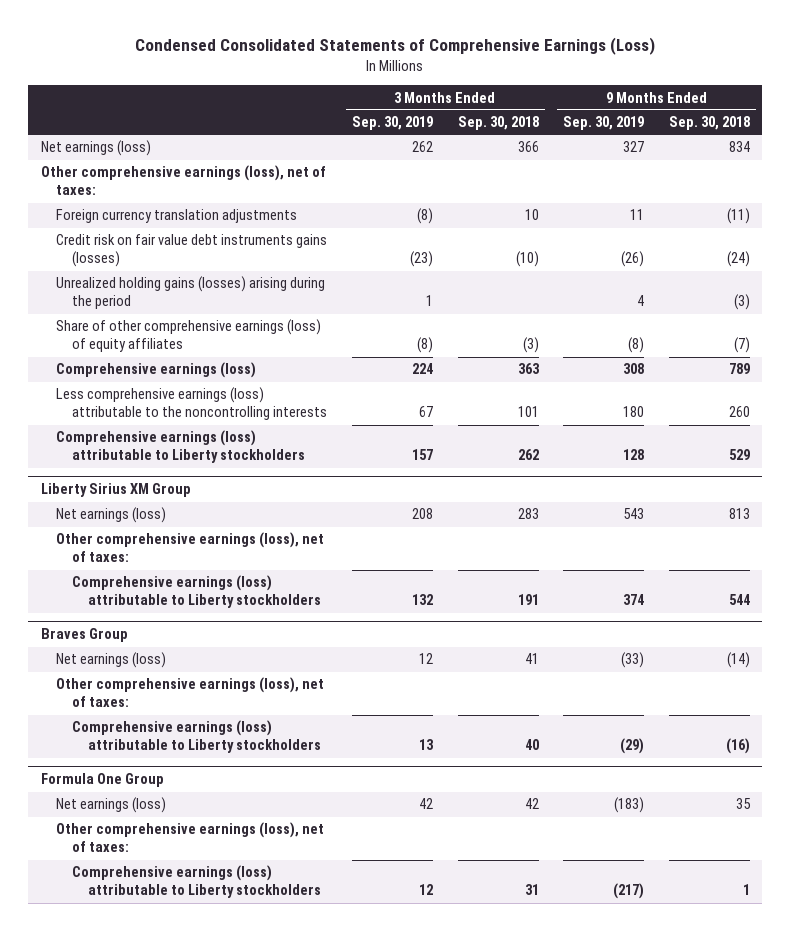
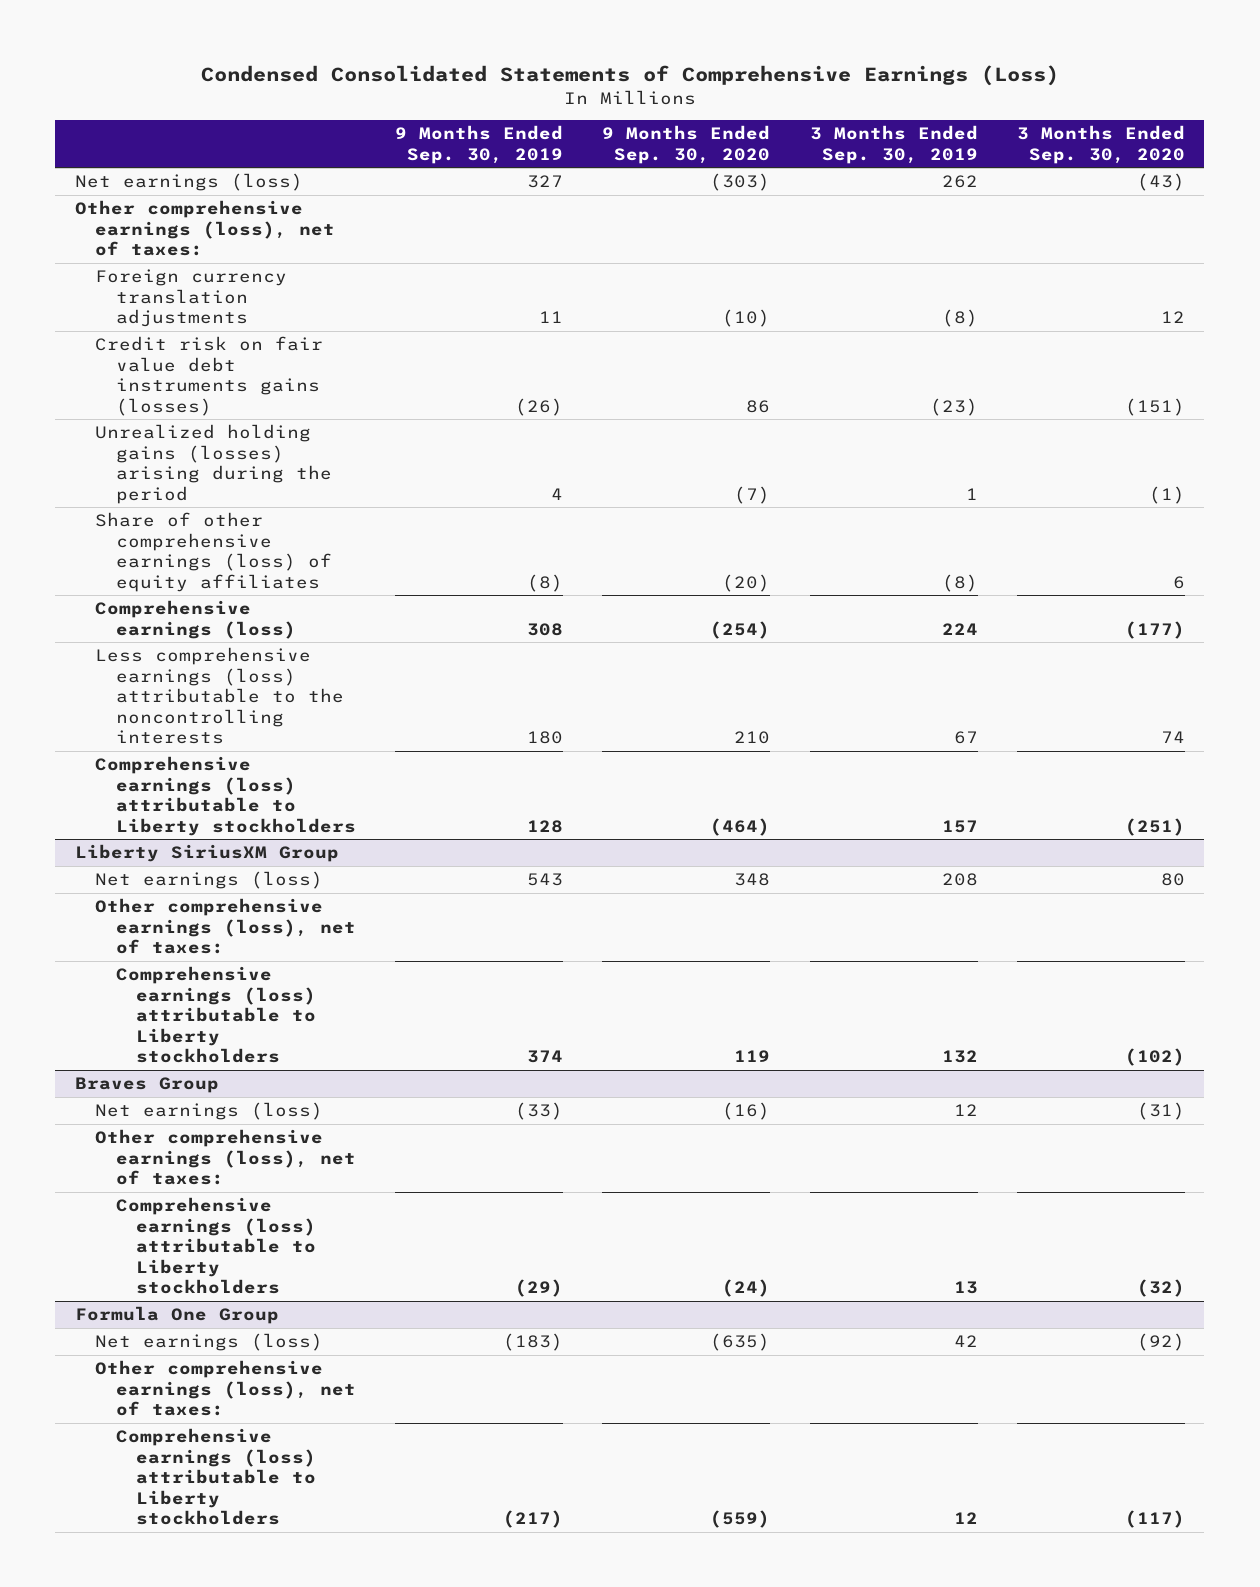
[457,116,539,131] Sep. 30, 2018 -> none
[669,116,751,131] Sep. 30, 2018 -> none
none -> [602,125,771,164] 9 Months Ended Sep. 30, 2020
none -> [1016,125,1185,164] 3 Months Ended Sep. 30, 2020
[40,483,191,498] Liberty Sirius XM Group -> [75,844,340,863] Liberty SiriusXM Group

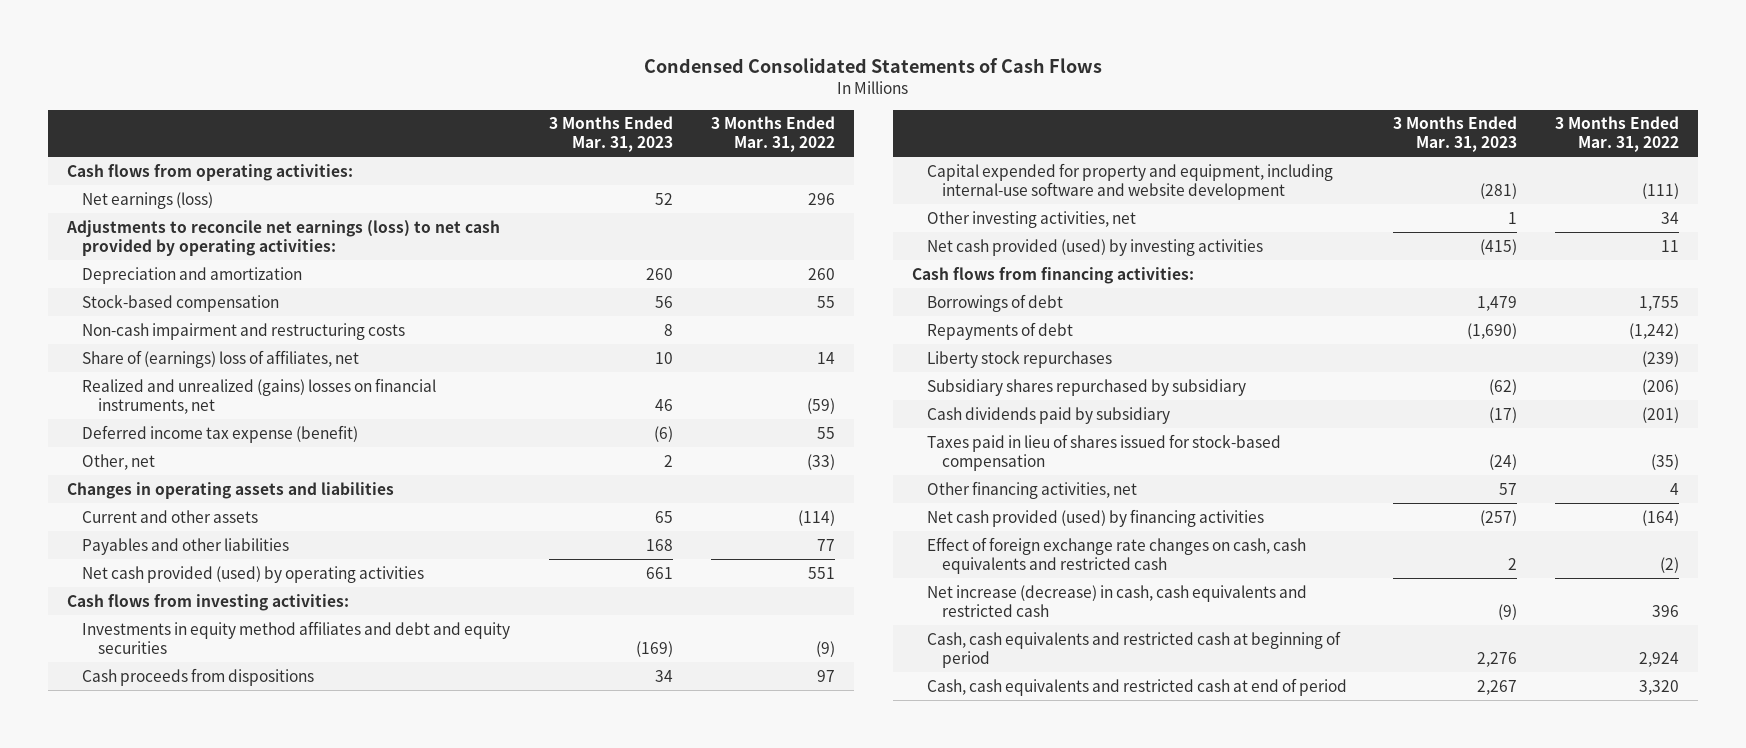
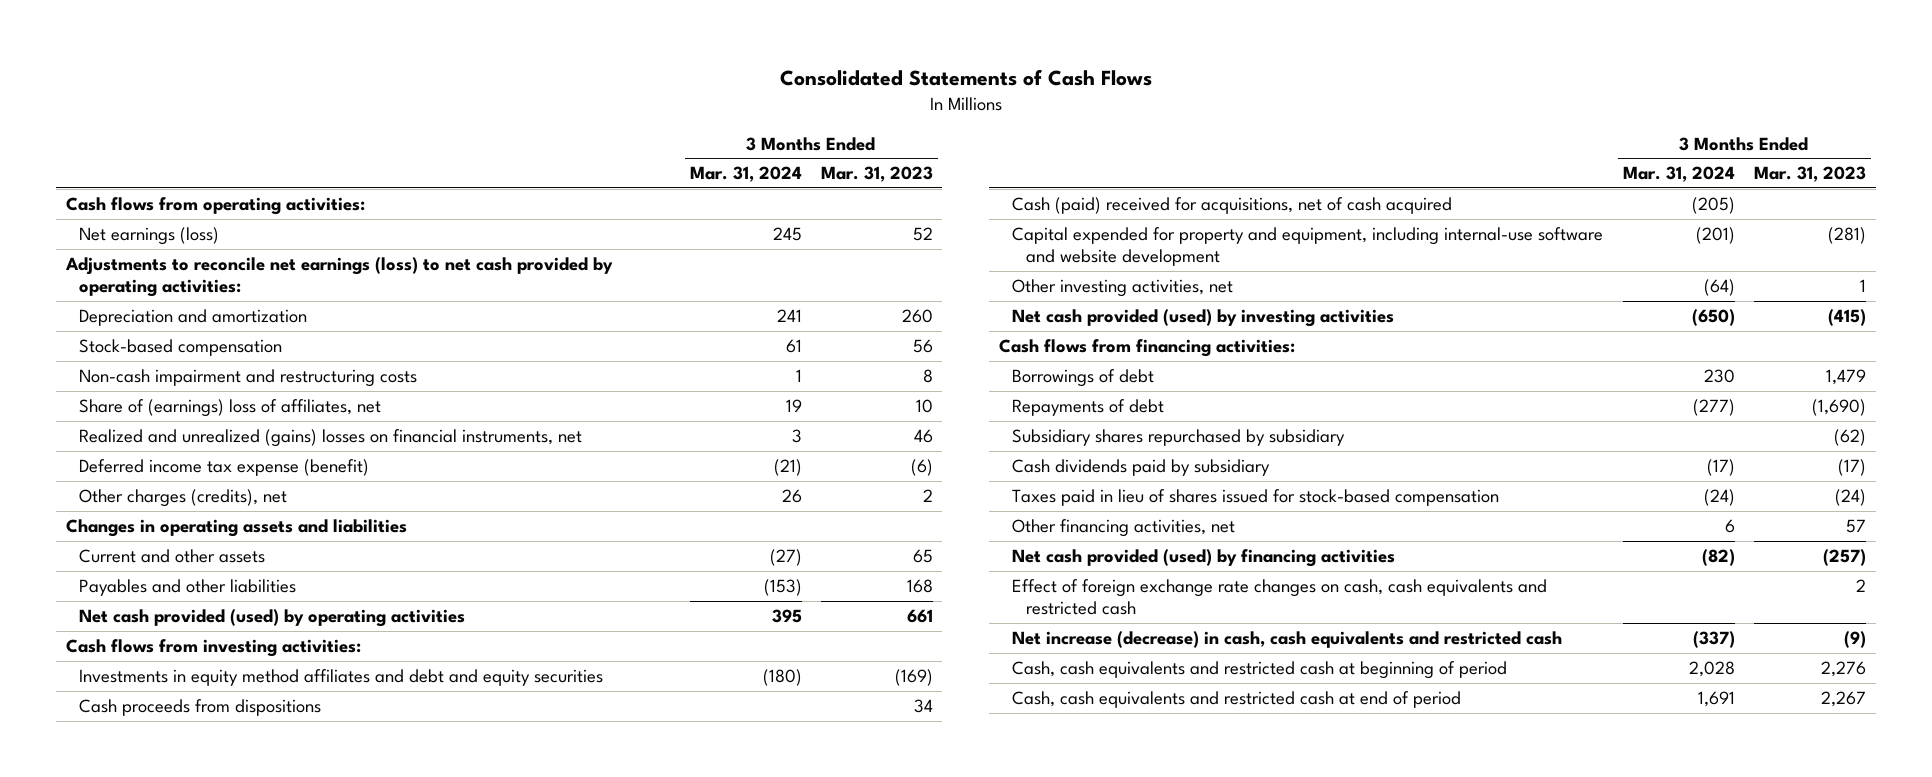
[644,57,1103,73] Condensed Consolidated Statements of Cash Flows -> [779,68,1152,86] Consolidated Statements of Cash Flows
[710,116,835,153] 3 Months Ended Mar. 31, 2022 -> none
none -> [689,166,802,183] Mar. 31, 2024
[82,453,156,470] Other, net -> [79,488,288,507] Other charges (credits), net
none -> [1012,196,1453,214] Cash (paid) received for acquisitions, net of cash acquired
[926,350,1112,368] Liberty stock repurchases -> none

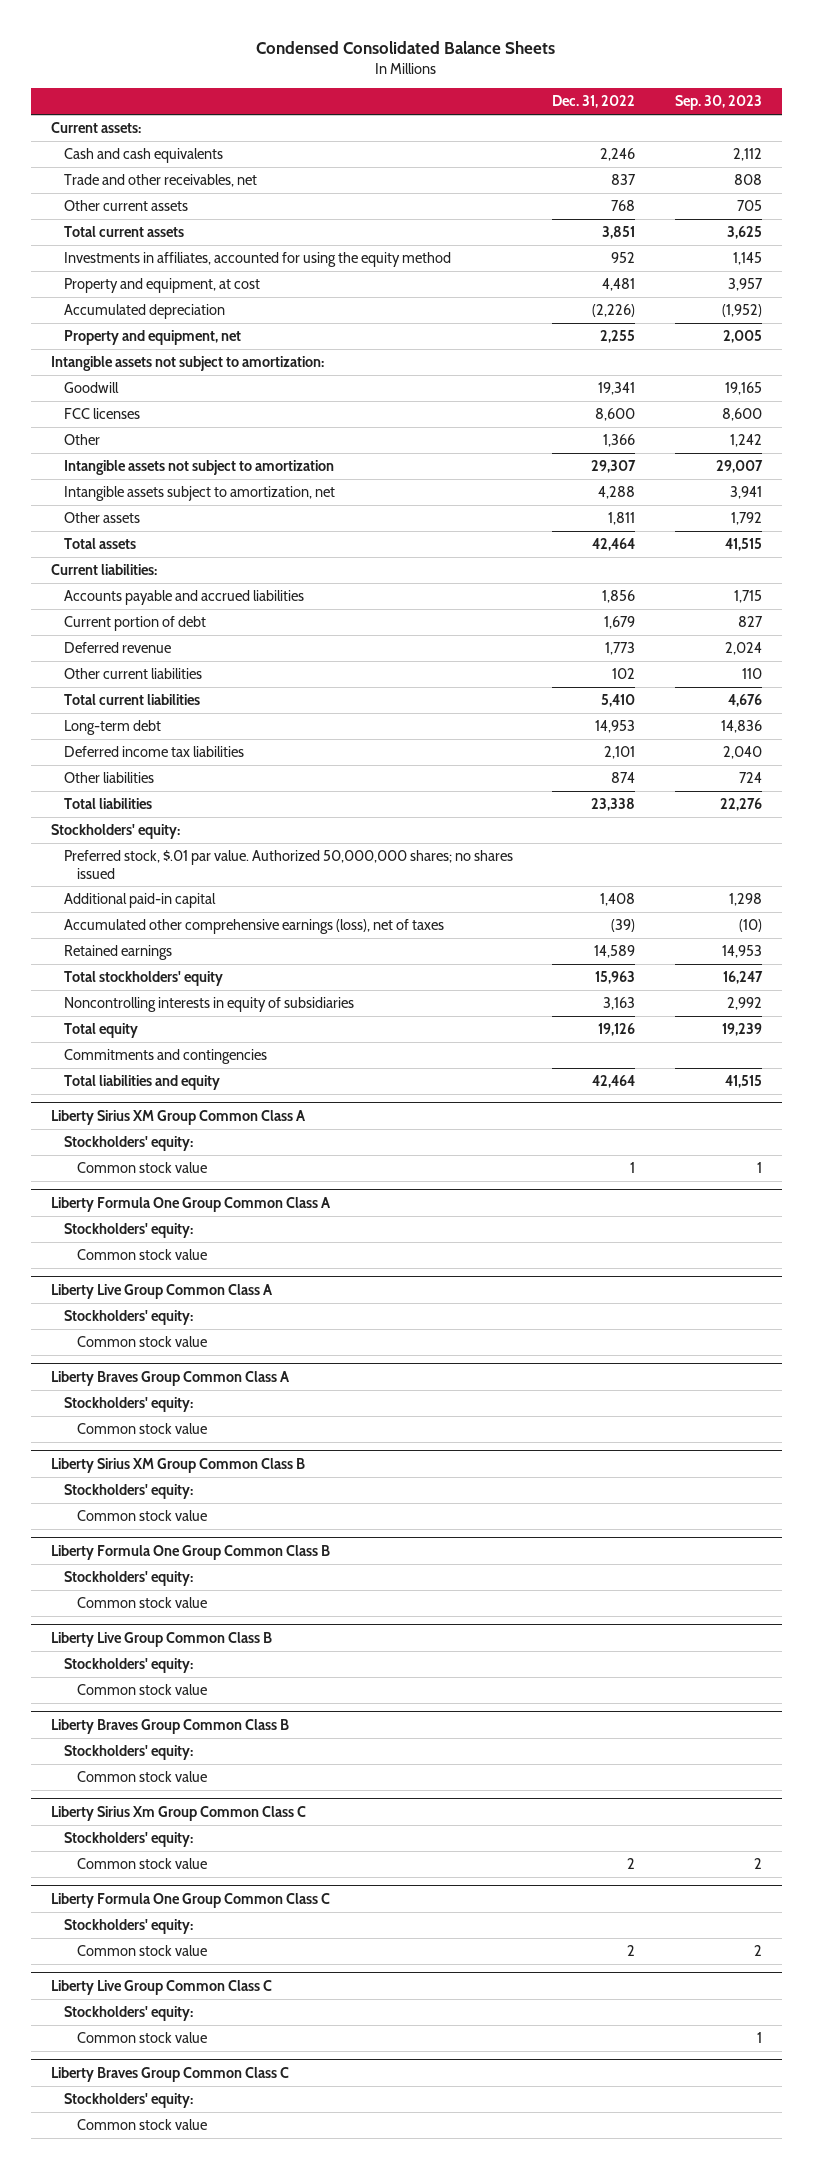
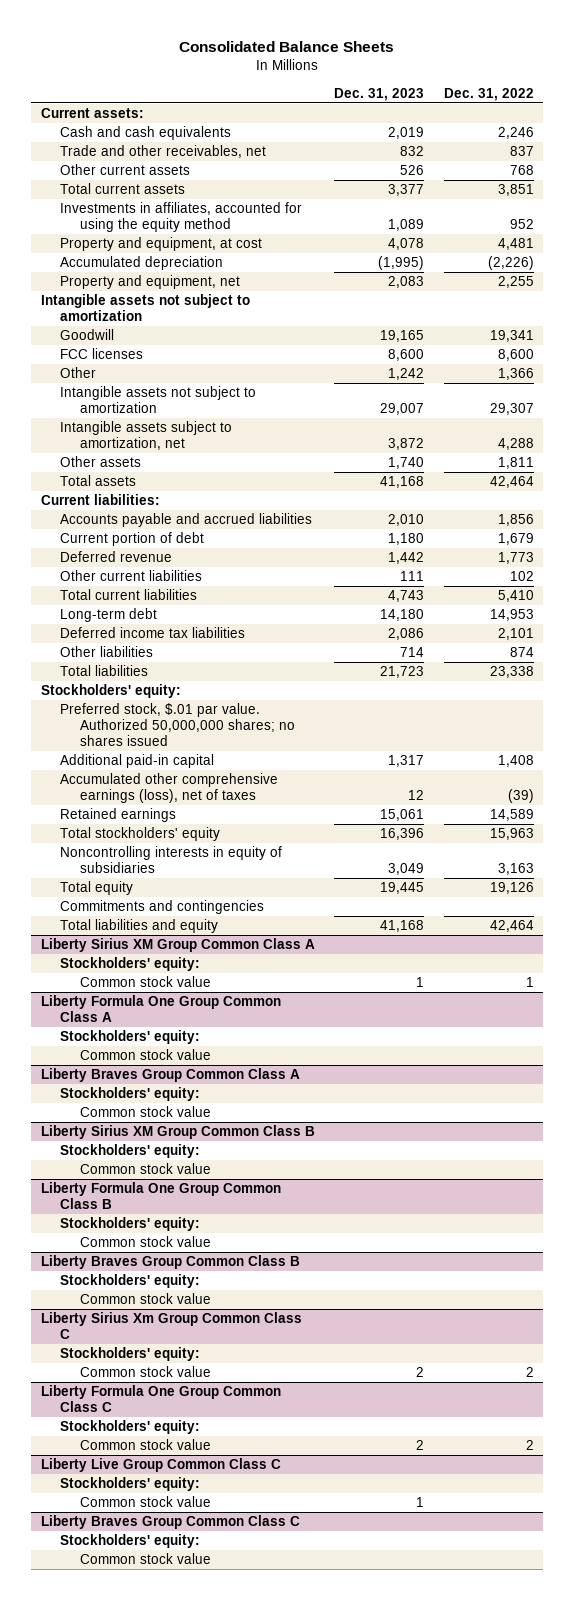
[256,40,556,54] Condensed Consolidated Balance Sheets -> [179,41,395,53] Consolidated Balance Sheets
[674,95,762,111] Sep. 30, 2023 -> none
none -> [334,87,425,101] Dec. 31, 2023
[50,356,324,372] Intangible assets not subject to amortization: -> [41,294,251,322] Intangible assets not subject to amortization
[50,1283,273,1299] Liberty Live Group Common Class A -> none
[63,1310,193,1326] Stockholders' equity: -> none
[77,1336,208,1348] Common stock value -> none
[50,1631,272,1647] Liberty Live Group Common Class B -> none
[63,1658,193,1674] Stockholders' equity: -> none
[77,1684,208,1696] Common stock value -> none

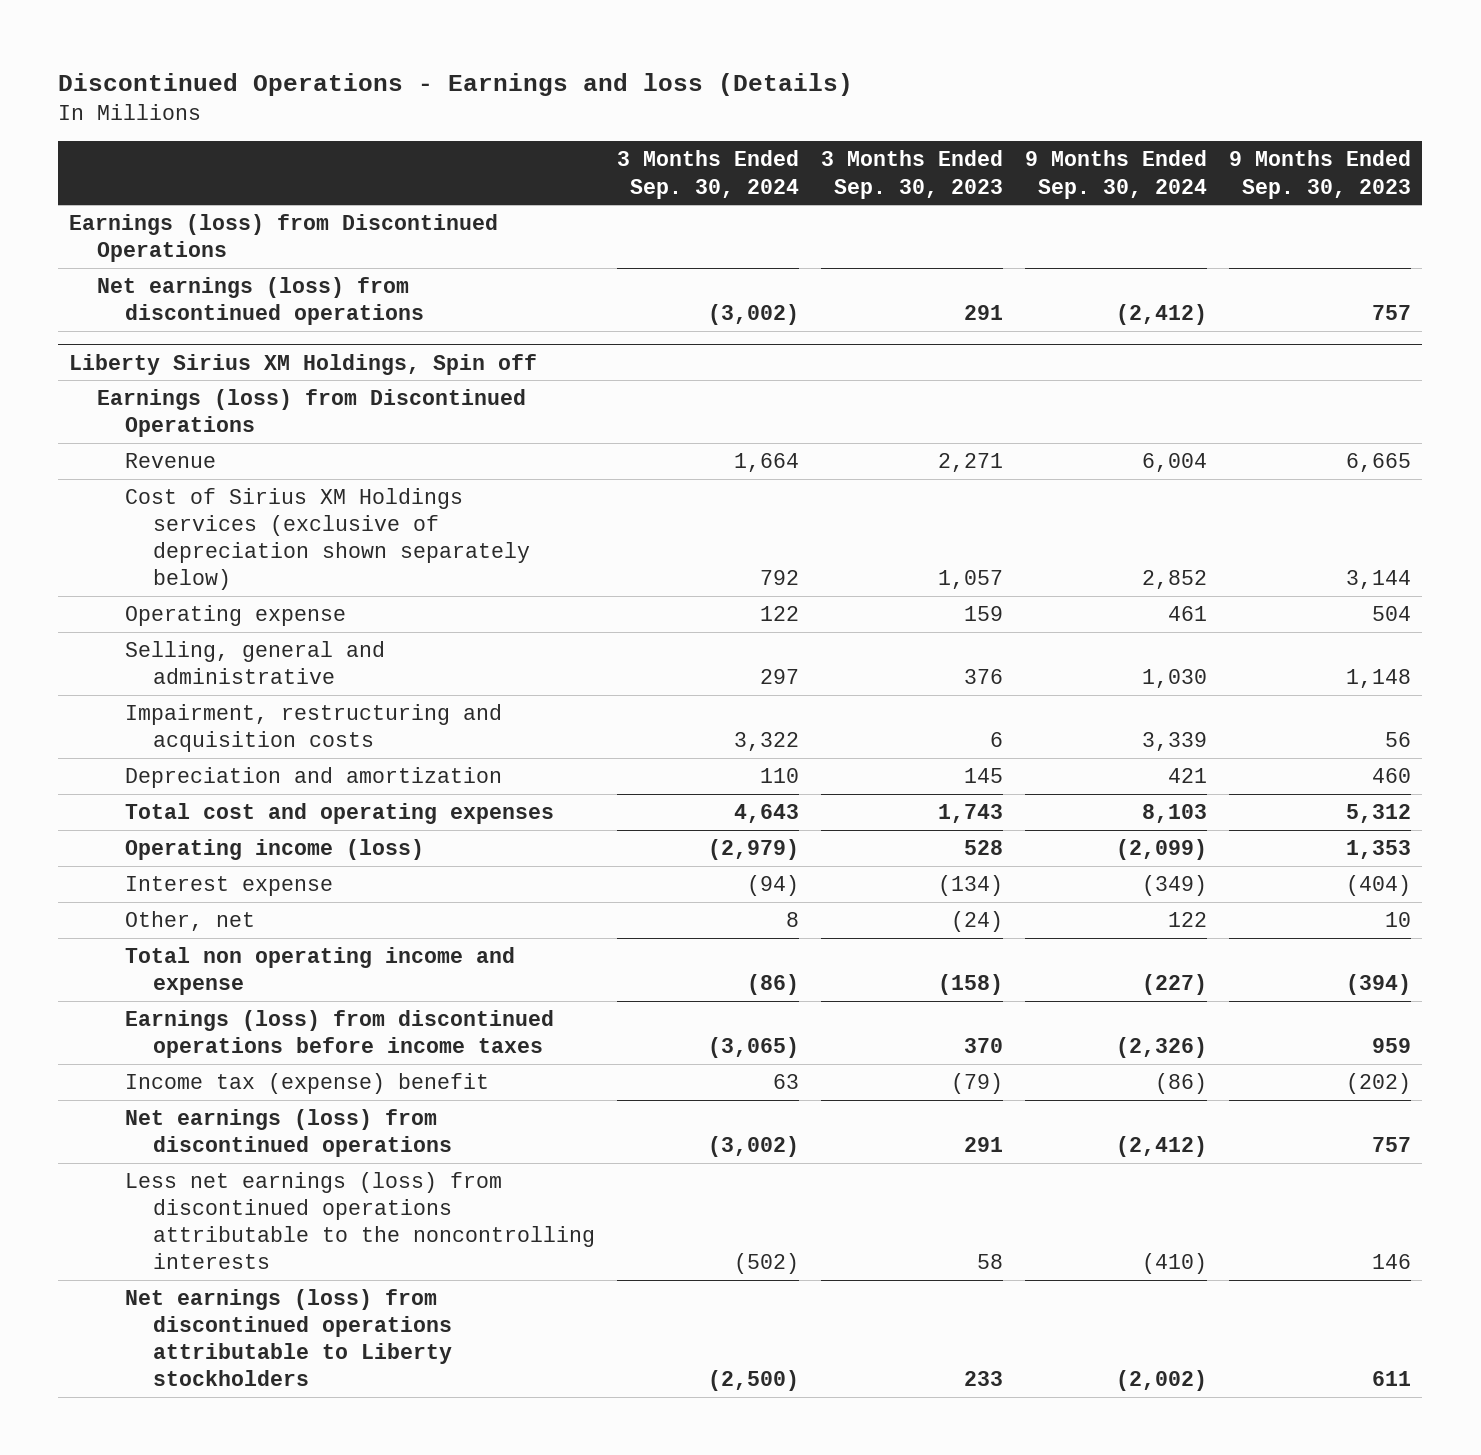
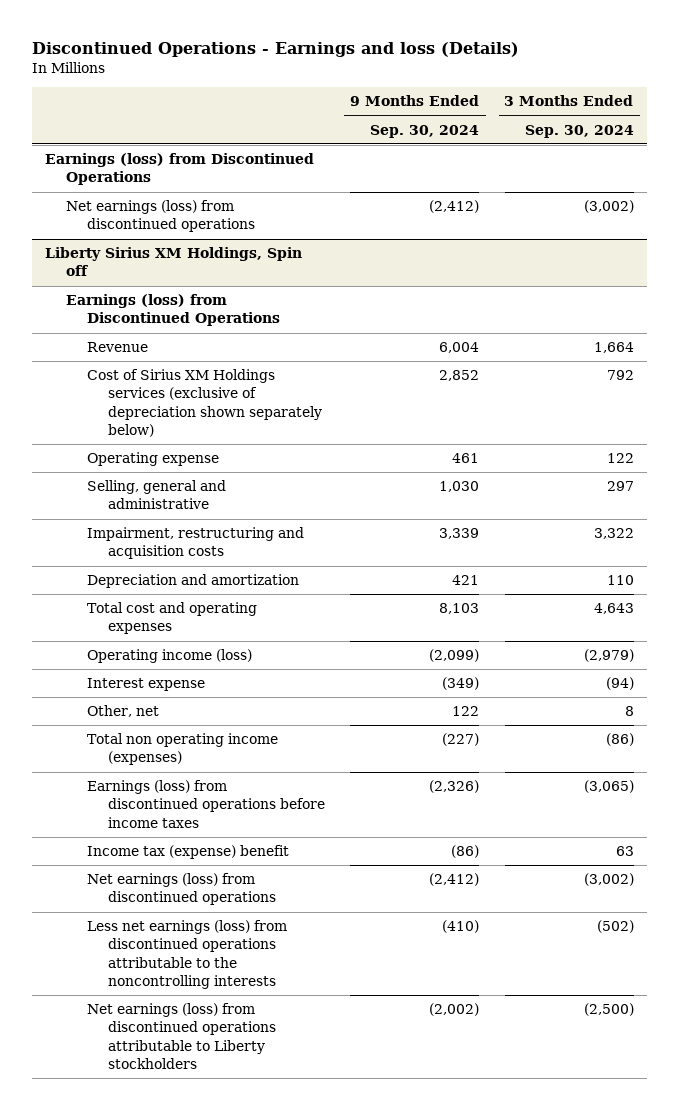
[821,150,1004,199] 3 Months Ended Sep. 30, 2023 -> none
[1229,150,1412,199] 9 Months Ended Sep. 30, 2023 -> none
[125,946,516,996] Total non operating income and expense -> [86,733,278,766] Total non operating income (expenses)

